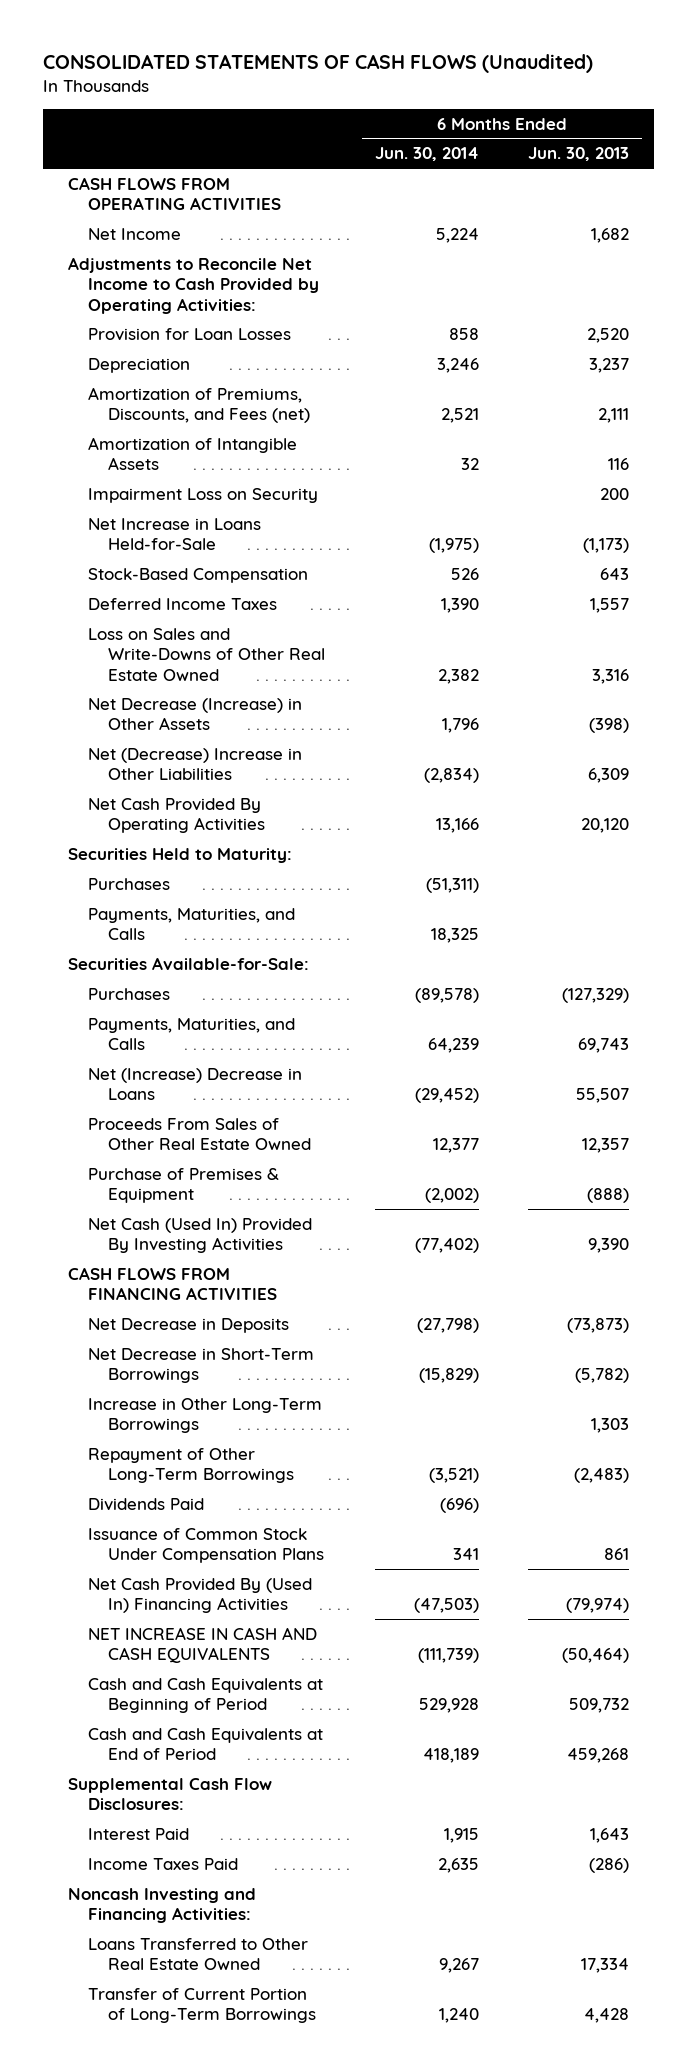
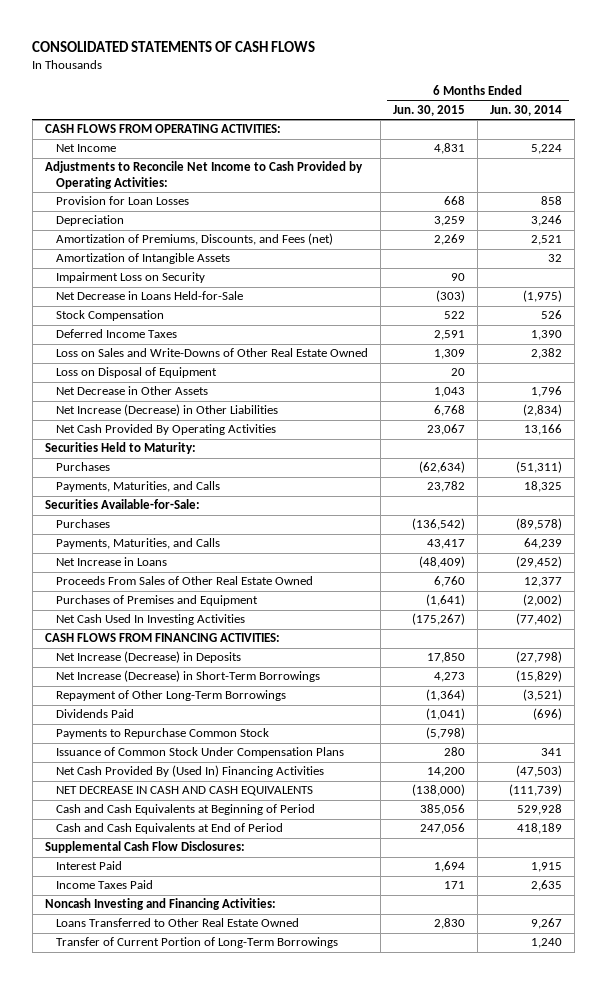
[43,54,594,74] CONSOLIDATED STATEMENTS OF CASH FLOWS (Unaudited) -> [32,41,316,53] CONSOLIDATED STATEMENTS OF CASH FLOWS
[528,147,630,162] Jun. 30, 2013 -> none
none -> [392,105,465,117] Jun. 30, 2015
[68,176,281,211] CASH FLOWS FROM OPERATING ACTIVITIES -> [44,124,281,134] CASH FLOWS FROM OPERATING ACTIVITIES:
[87,517,261,551] Net Increase in Loans Held-for-Sale -> [55,291,243,301] Net Decrease in Loans Held-for-Sale
[87,567,308,583] Stock-Based Compensation -> [55,310,164,322] Stock Compensation
none -> [55,367,217,379] Loss on Disposal of Equipment
[87,697,302,731] Net Decrease (Increase) in Other Assets -> [55,386,208,396] Net Decrease in Other Assets
[87,747,302,781] Net (Decrease) Increase in Other Liabilities -> [55,404,278,417] Net Increase (Decrease) in Other Liabilities
[87,1067,302,1101] Net (Increase) Decrease in Loans -> [55,557,167,567] Net Increase in Loans
[87,1397,322,1434] Increase in Other Long-Term Borrowings -> none
[87,1167,279,1204] Purchase of Premises & Equipment -> [55,595,258,607] Purchases of Premises and Equipment
[87,1217,312,1254] Net Cash (Used In) Provided By Investing Activities -> [55,614,245,626] Net Cash Used In Investing Activities
[68,1266,277,1301] CASH FLOWS FROM FINANCING ACTIVITIES -> [44,633,280,643] CASH FLOWS FROM FINANCING ACTIVITIES:
[87,1317,289,1333] Net Decrease in Deposits -> [55,651,241,664] Net Increase (Decrease) in Deposits
[87,1347,314,1384] Net Decrease in Short-Term Borrowings -> [55,670,320,683] Net Increase (Decrease) in Short-Term Borrowings
none -> [55,728,269,740] Payments to Repurchase Common Stock
[87,1626,317,1664] NET INCREASE IN CASH AND CASH EQUIVALENTS -> [55,786,313,797] NET DECREASE IN CASH AND CASH EQUIVALENTS

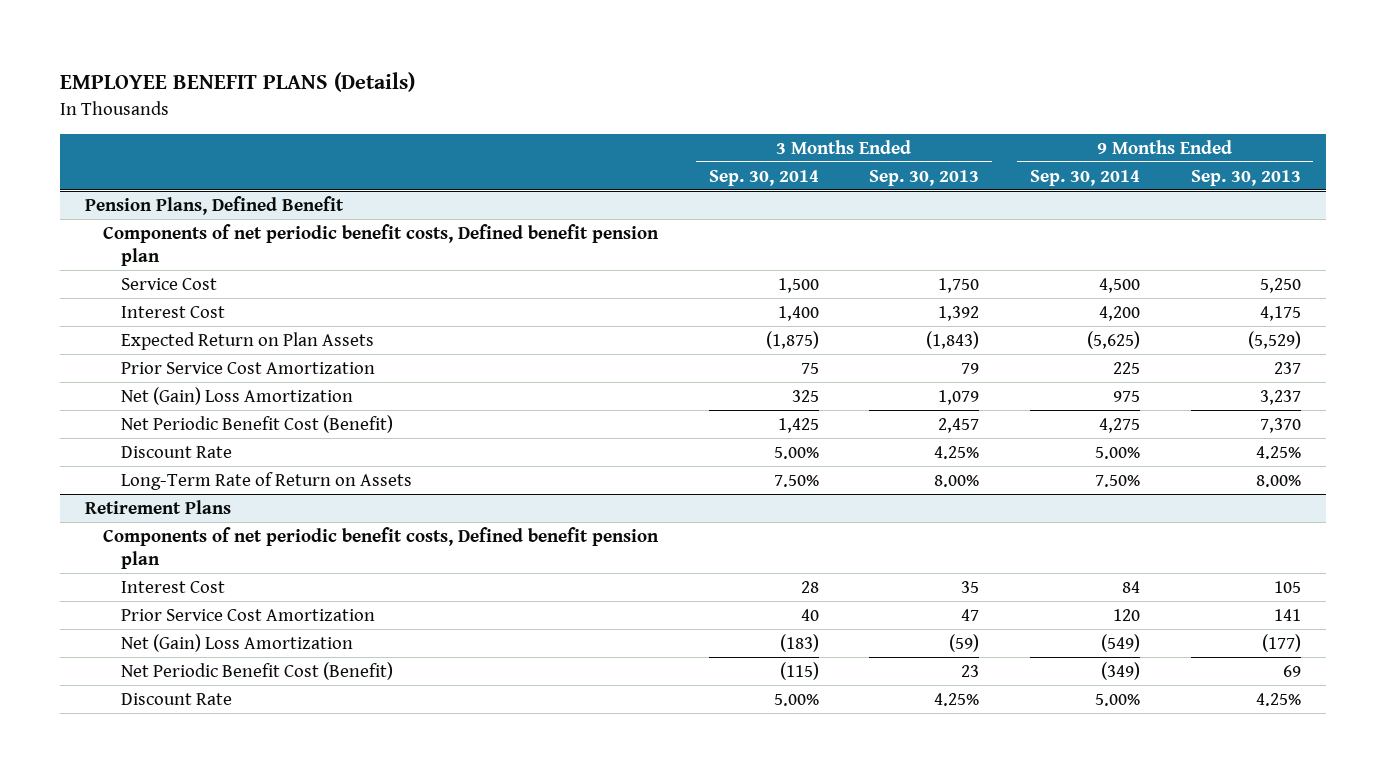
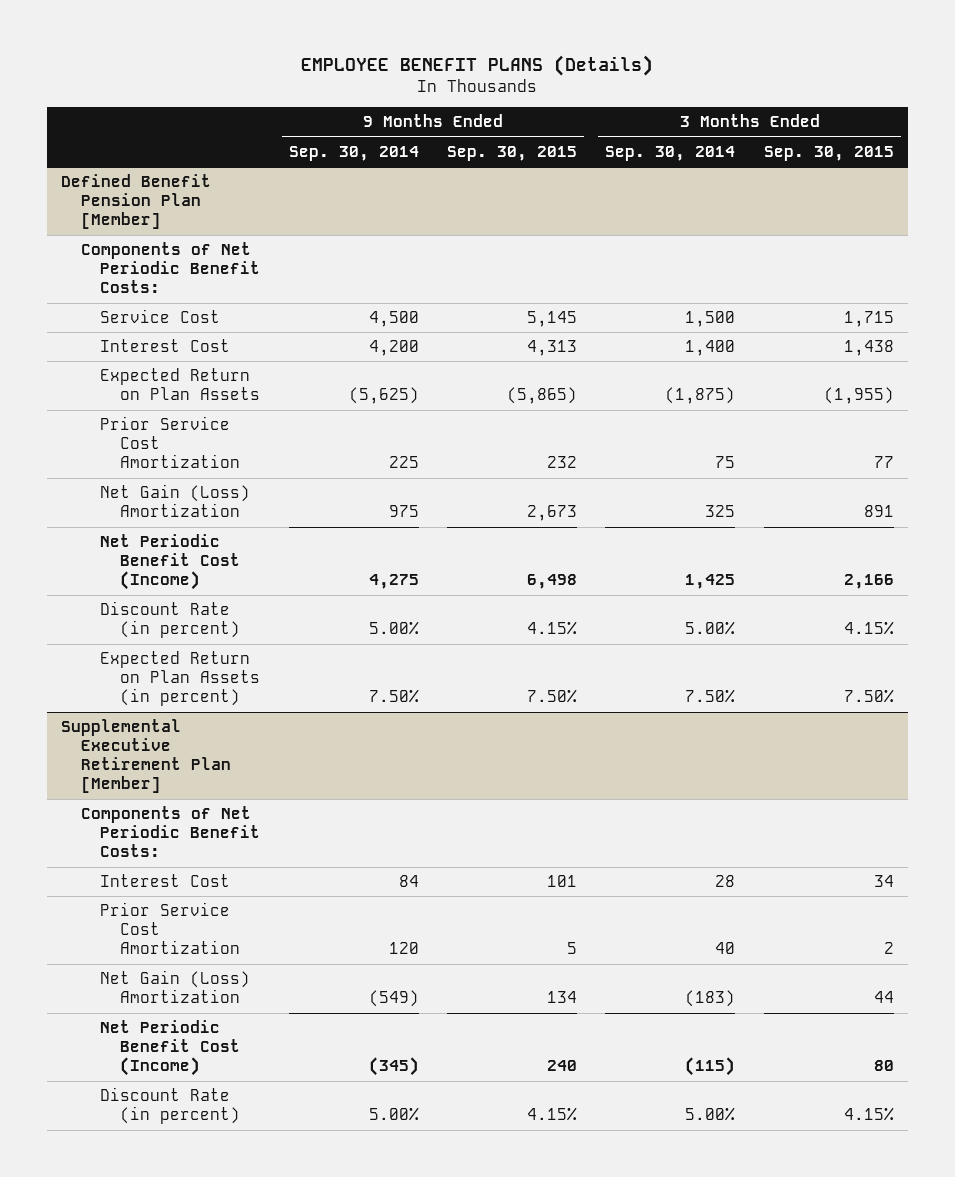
[869,169,980,186] Sep. 30, 2013 -> none
[1190,169,1301,186] Sep. 30, 2013 -> none
none -> [447,145,578,161] Sep. 30, 2015
none -> [763,145,894,161] Sep. 30, 2015
[85,195,345,215] Pension Plans, Defined Benefit -> [60,174,211,230] Defined Benefit Pension Plan [Member]
[103,223,660,266] Components of net periodic benefit costs, Defined benefit pension plan -> [80,242,261,294] Components of Net Periodic Benefit Costs:
[85,499,232,514] Retirement Plans -> none
[121,386,354,405] Net (Gain) Loss Amortization -> [100,484,251,518] Net Gain (Loss) Amortization
[121,414,394,433] Net Periodic Benefit Cost (Benefit) -> [100,534,241,591] Net Periodic Benefit Cost (Income)
[121,445,233,458] Discount Rate -> [100,601,241,639] Discount Rate (in percent)
[121,471,413,490] Long-Term Rate of Return on Assets -> [100,651,261,707] Expected Return on Plan Assets (in percent)
none -> [60,719,231,794] Supplemental Executive Retirement Plan [Member]
[103,526,660,569] Components of net periodic benefit costs, Defined benefit pension plan -> [80,806,261,858] Components of Net Periodic Benefit Costs:
[121,633,354,652] Net (Gain) Loss Amortization -> [100,970,251,1004] Net Gain (Loss) Amortization
[121,661,394,680] Net Periodic Benefit Cost (Benefit) -> [100,1020,241,1077] Net Periodic Benefit Cost (Income)
[1100,661,1140,680] (349) -> [368,1057,419,1077] (345)
[121,692,233,705] Discount Rate -> [100,1087,241,1125] Discount Rate (in percent)

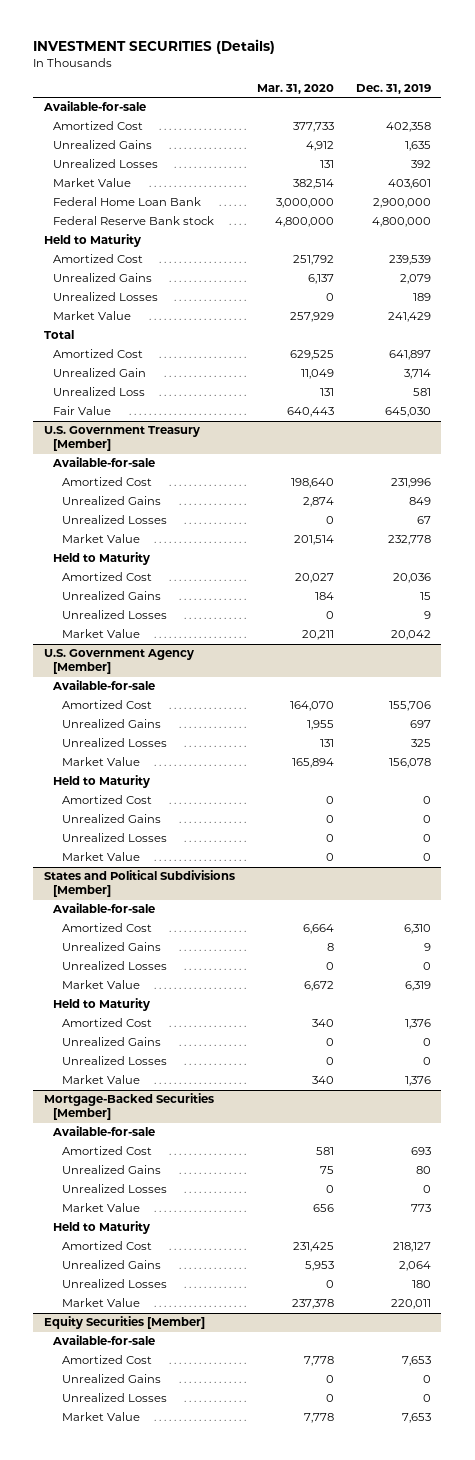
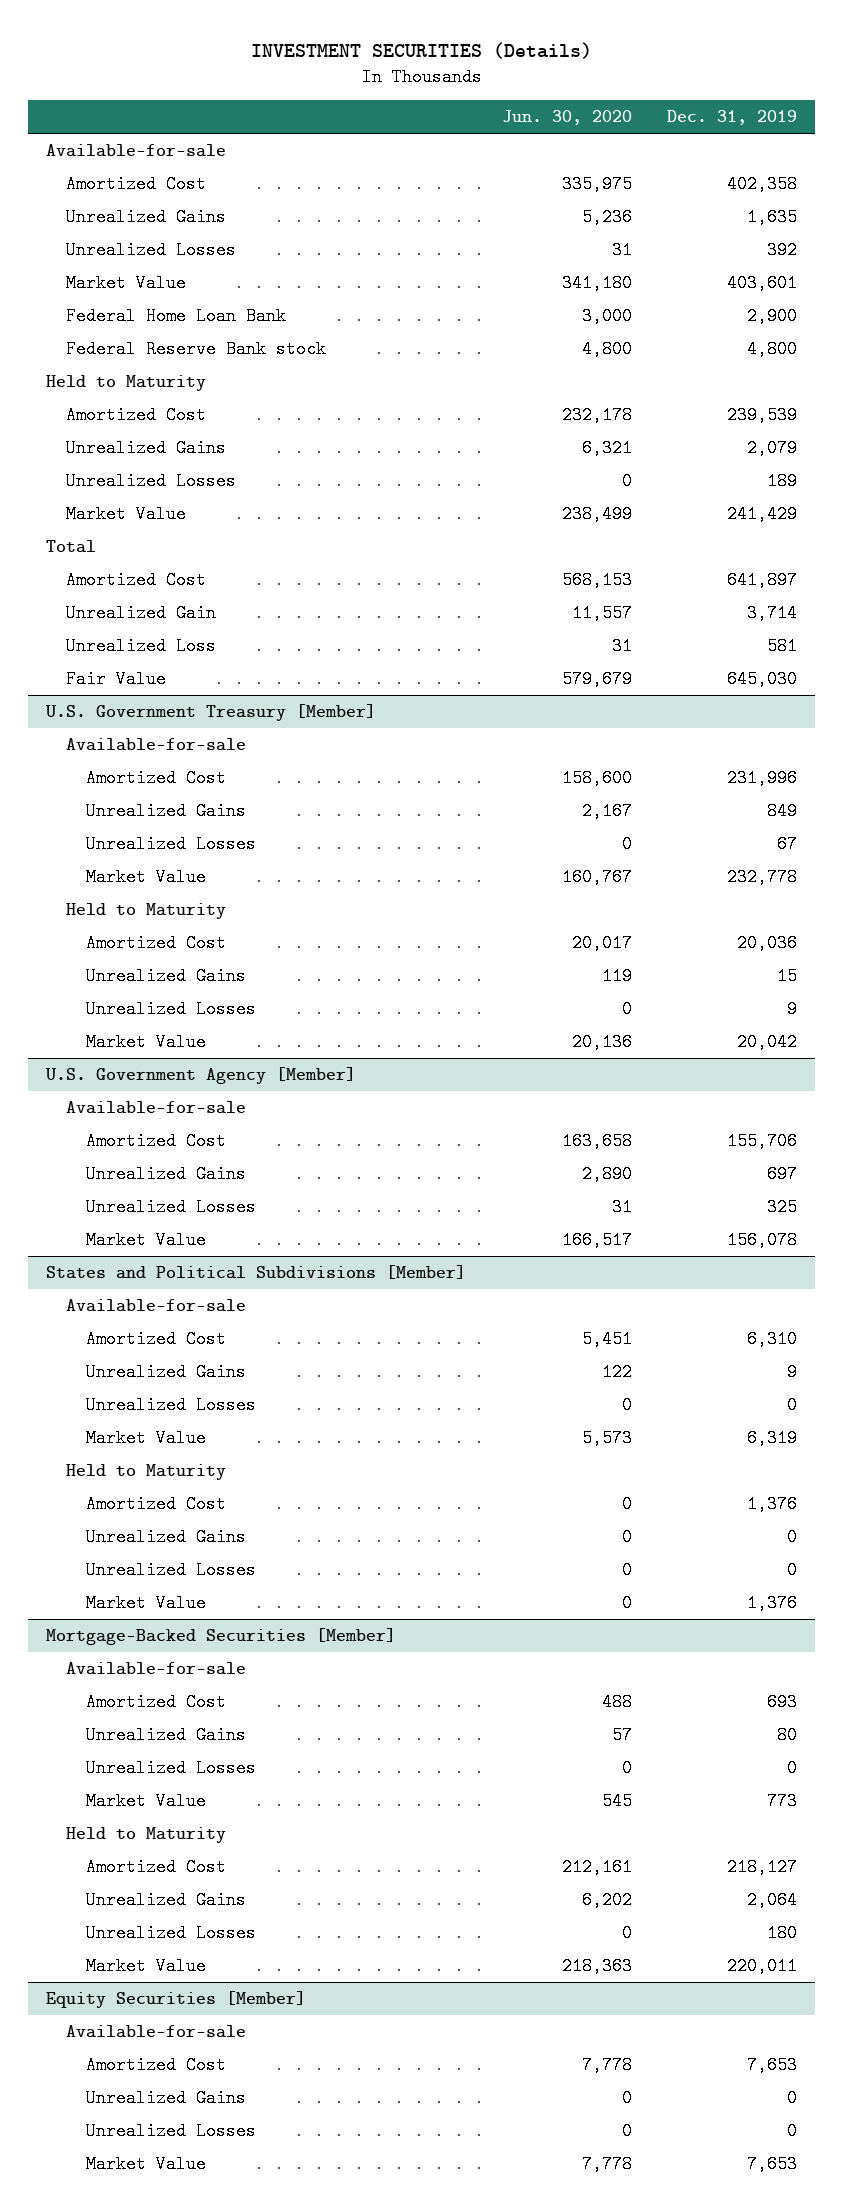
[256,83,334,94] Mar. 31, 2020 -> none
none -> [501,110,632,126] Jun. 30, 2020
[372,198,431,209] 2,900,000 -> [747,307,798,326] 2,900
[371,217,431,228] 4,800,000 -> [747,340,798,359] 4,800
[53,775,151,789] Held to Maturity -> none
[61,795,152,805] Amortized Cost -> none
[61,814,161,824] Unrealized Gains -> none
[61,833,167,843] Unrealized Losses -> none
[61,852,140,862] Market Value -> none

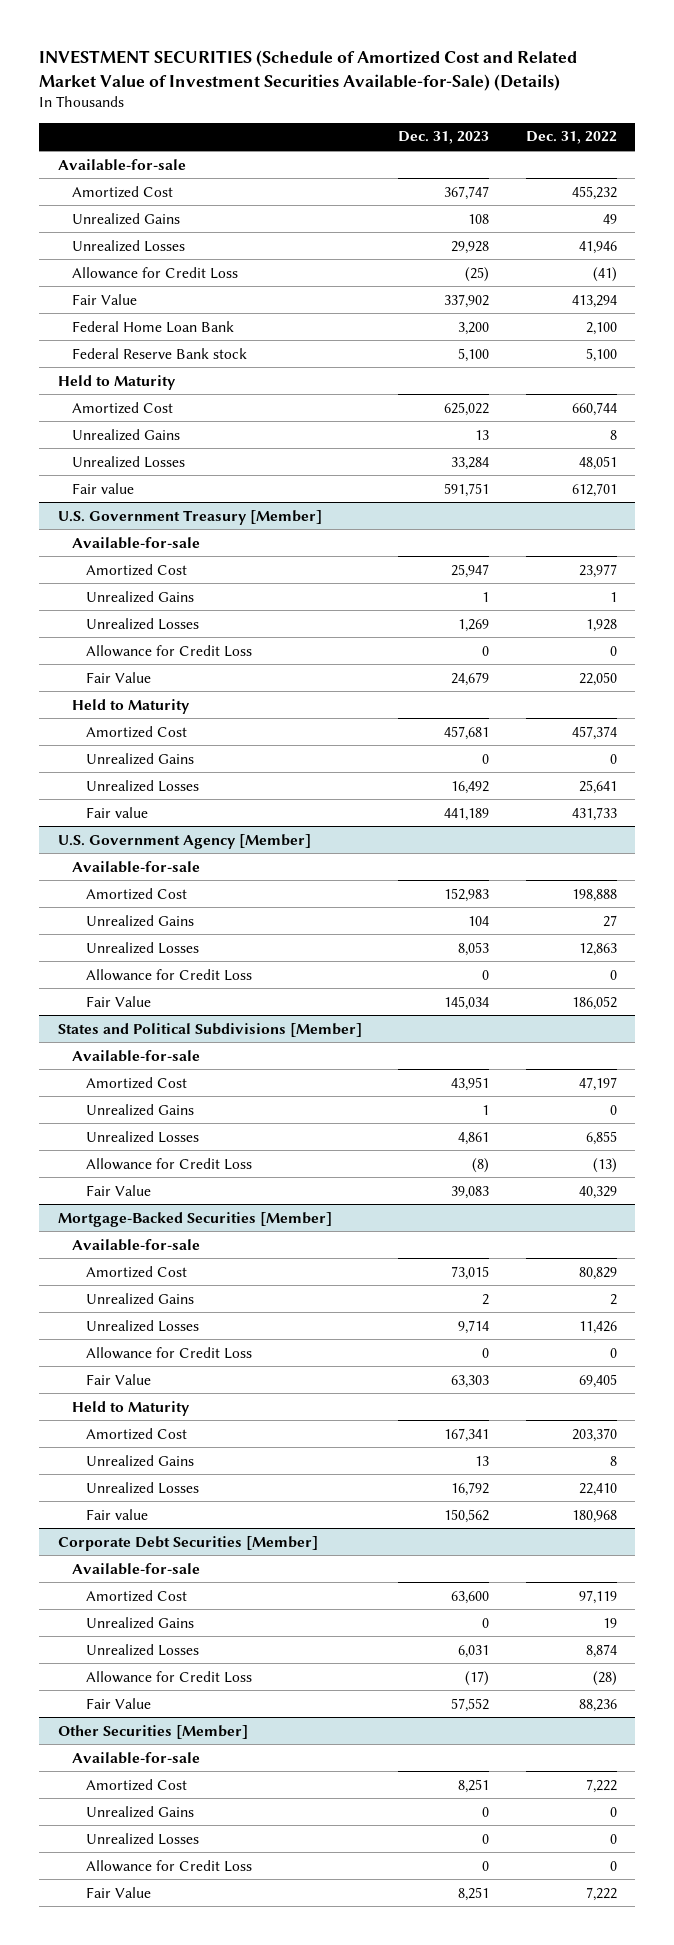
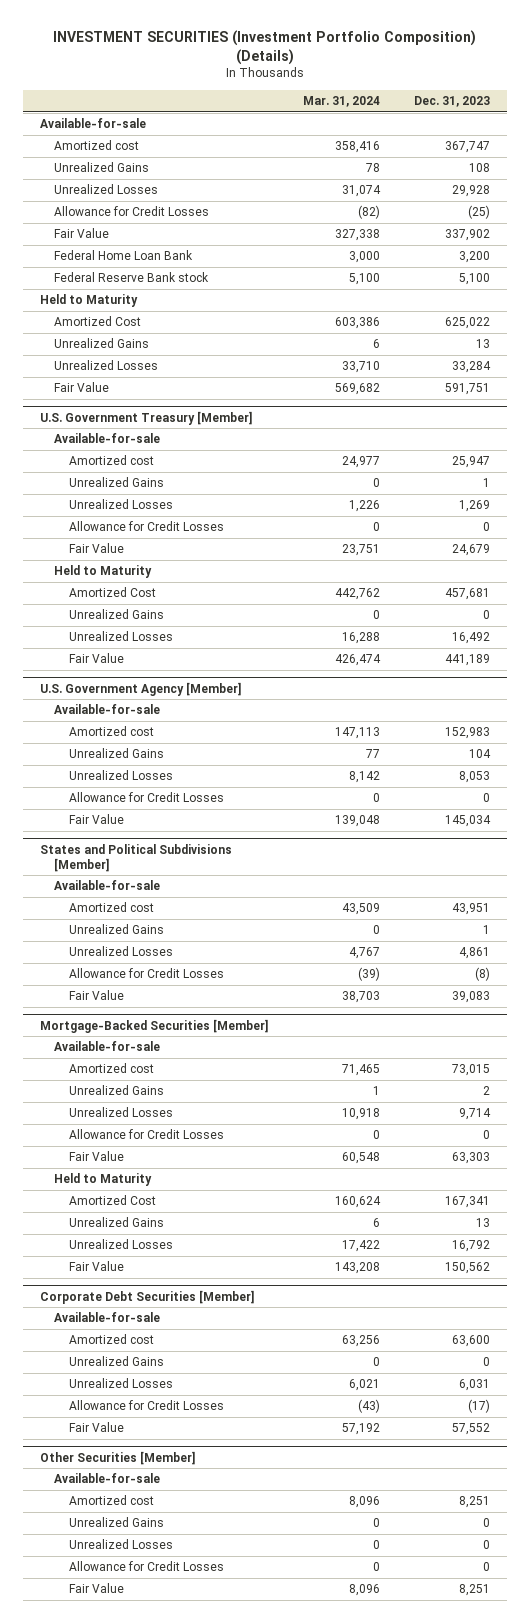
[39,50,578,91] INVESTMENT SECURITIES (Schedule of Amortized Cost and Related Market Value of Investment Securities Available-for-Sale) (Details) -> [53,29,477,65] INVESTMENT SECURITIES (Investment Portfolio Composition) (Details)
[525,131,617,145] Dec. 31, 2022 -> none
none -> [303,95,381,107] Mar. 31, 2024
[71,185,173,198] Amortized Cost -> [54,140,140,151] Amortized cost
[71,266,238,279] Allowance for Credit Loss -> [54,206,210,217] Allowance for Credit Losses
[71,482,134,494] Fair value -> [54,382,110,393] Fair Value
[86,563,188,576] Amortized Cost -> [68,455,154,466] Amortized cost
[86,644,253,657] Allowance for Credit Loss -> [68,521,224,532] Allowance for Credit Losses
[86,806,149,818] Fair value -> [68,653,124,664] Fair Value
[86,887,188,900] Amortized Cost -> [68,726,154,737] Amortized cost
[86,968,253,981] Allowance for Credit Loss -> [68,792,224,803] Allowance for Credit Losses
[86,1076,188,1089] Amortized Cost -> [68,902,154,913] Amortized cost
[86,1157,253,1170] Allowance for Credit Loss -> [68,968,224,979] Allowance for Credit Losses
[86,1265,188,1278] Amortized Cost -> [68,1063,154,1074] Amortized cost
[86,1346,253,1359] Allowance for Credit Loss -> [68,1129,224,1140] Allowance for Credit Losses
[86,1508,149,1520] Fair value -> [68,1261,124,1272] Fair Value
[86,1589,188,1602] Amortized Cost -> [68,1334,154,1345] Amortized cost
[86,1670,253,1683] Allowance for Credit Loss -> [68,1400,224,1411] Allowance for Credit Losses
[86,1778,188,1791] Amortized Cost -> [68,1495,154,1506] Amortized cost
[86,1859,253,1872] Allowance for Credit Loss -> [68,1561,224,1572] Allowance for Credit Losses

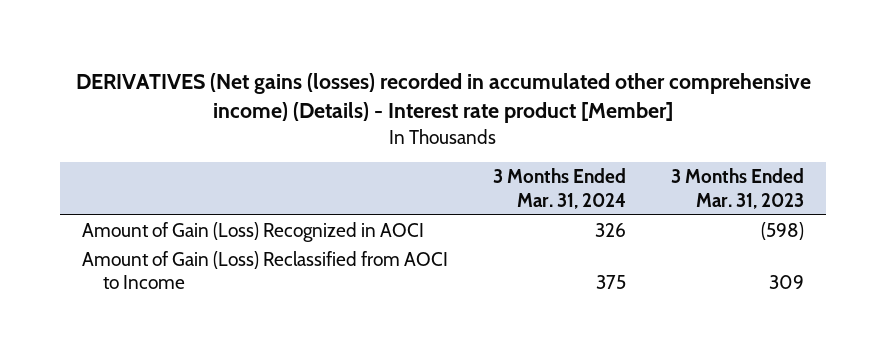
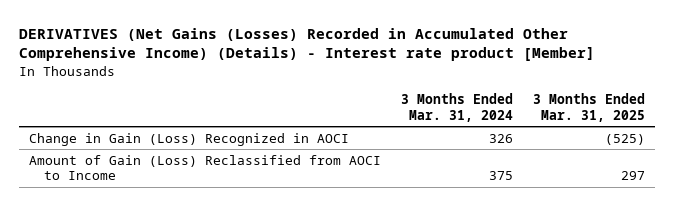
[75,72,811,124] DERIVATIVES (Net gains (losses) recorded in accumulated other comprehensive income) (Details) - Interest rate product [Member] -> [18,27,595,62] DERIVATIVES (Net Gains (Losses) Recorded in Accumulated Other Comprehensive Income) (Details) - Interest rate product [Member]
[670,168,804,209] 3 Months Ended Mar. 31, 2023 -> none
none -> [533,93,646,122] 3 Months Ended Mar. 31, 2025
[81,221,424,242] Amount of Gain (Loss) Recognized in AOCI -> [28,132,349,146] Change in Gain (Loss) Recognized in AOCI

